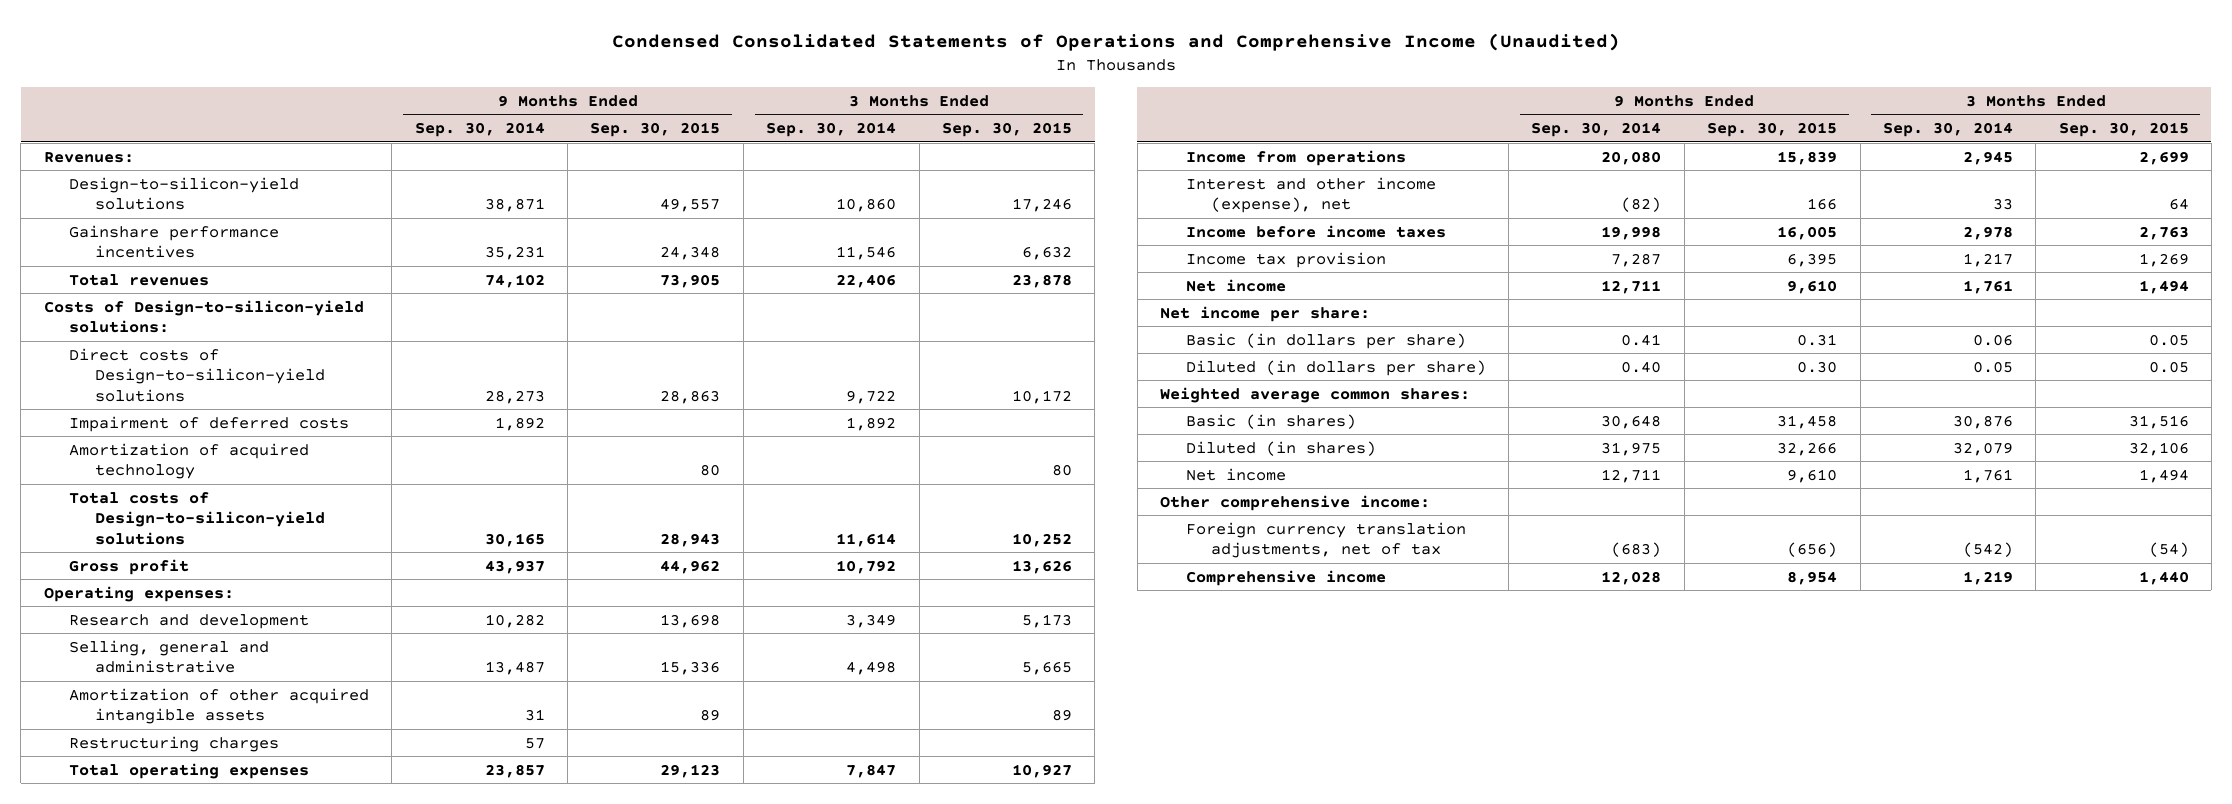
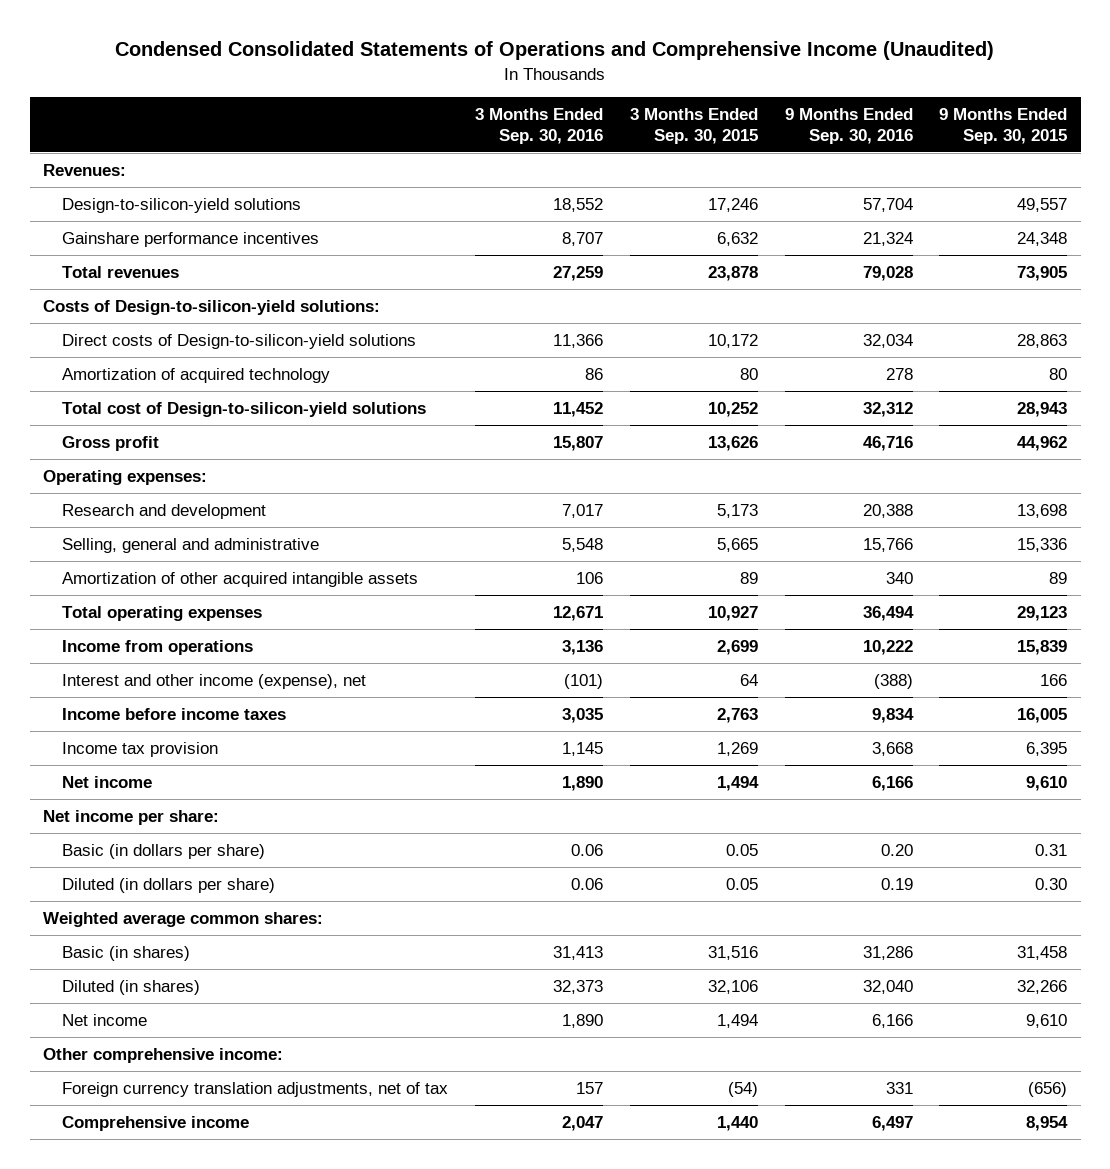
[414,122,545,138] Sep. 30, 2014 -> none
[766,122,897,138] Sep. 30, 2014 -> none
none -> [475,107,604,144] 3 Months Ended Sep. 30, 2016
none -> [784,107,913,144] 9 Months Ended Sep. 30, 2016
[69,415,350,432] Impairment of deferred costs -> none
[69,491,325,545] Total costs of Design-to-silicon-yield solutions -> [62,401,427,417] Total cost of Design-to-silicon-yield solutions
[69,735,280,752] Restructuring charges -> none

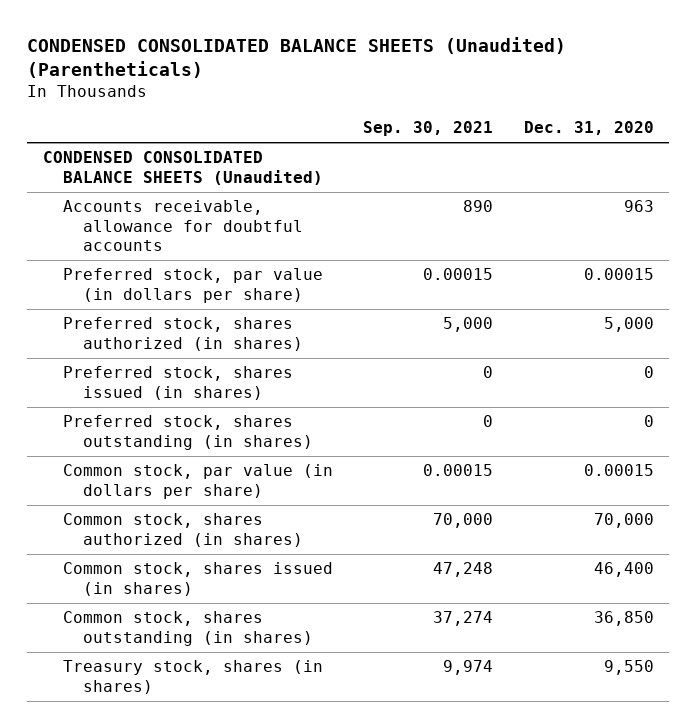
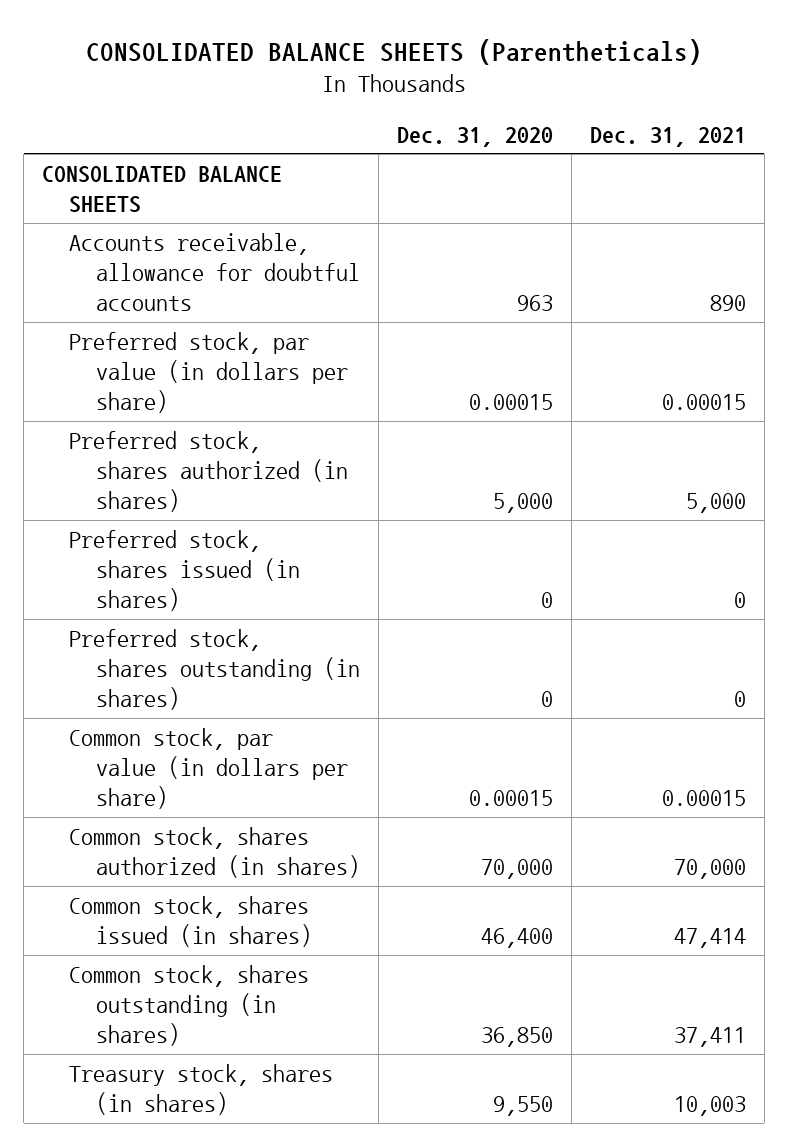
[27,36,567,79] CONDENSED CONSOLIDATED BALANCE SHEETS (Unaudited) (Parentheticals) -> [86,39,703,66] CONSOLIDATED BALANCE SHEETS (Parentheticals)
[363,121,494,137] Sep. 30, 2021 -> none
none -> [589,126,746,147] Dec. 31, 2021
[42,151,323,185] CONDENSED CONSOLIDATED BALANCE SHEETS (Unaudited) -> [42,165,283,213] CONSOLIDATED BALANCE SHEETS

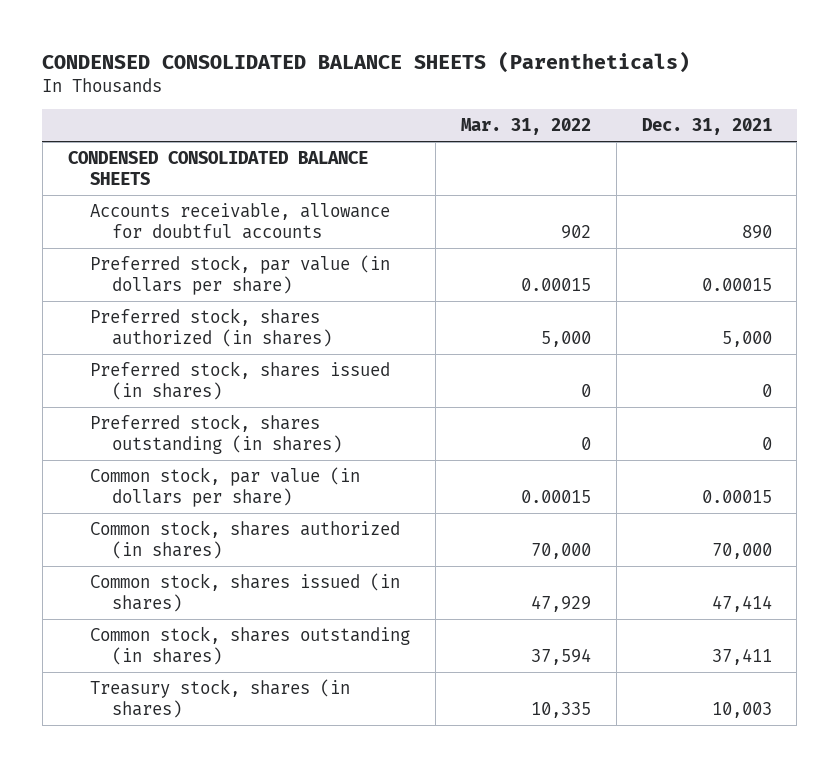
[86,39,703,66] CONSOLIDATED BALANCE SHEETS (Parentheticals) -> [42,50,691,73] CONDENSED CONSOLIDATED BALANCE SHEETS (Parentheticals)
[396,126,553,147] Dec. 31, 2020 -> none
none -> [460,118,591,136] Mar. 31, 2022
[42,165,283,213] CONSOLIDATED BALANCE SHEETS -> [67,151,368,186] CONDENSED CONSOLIDATED BALANCE SHEETS

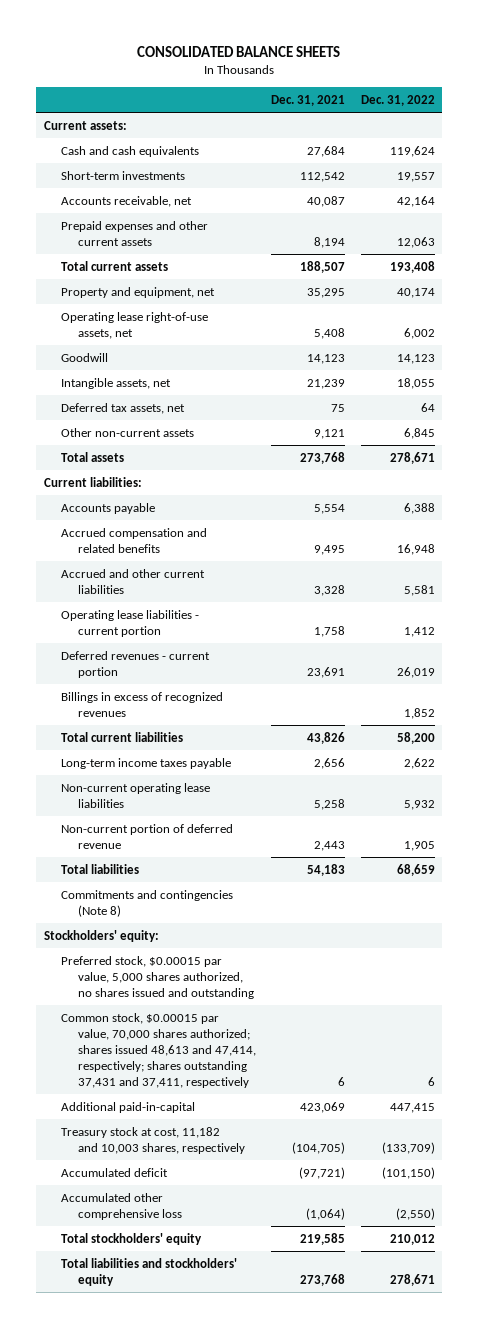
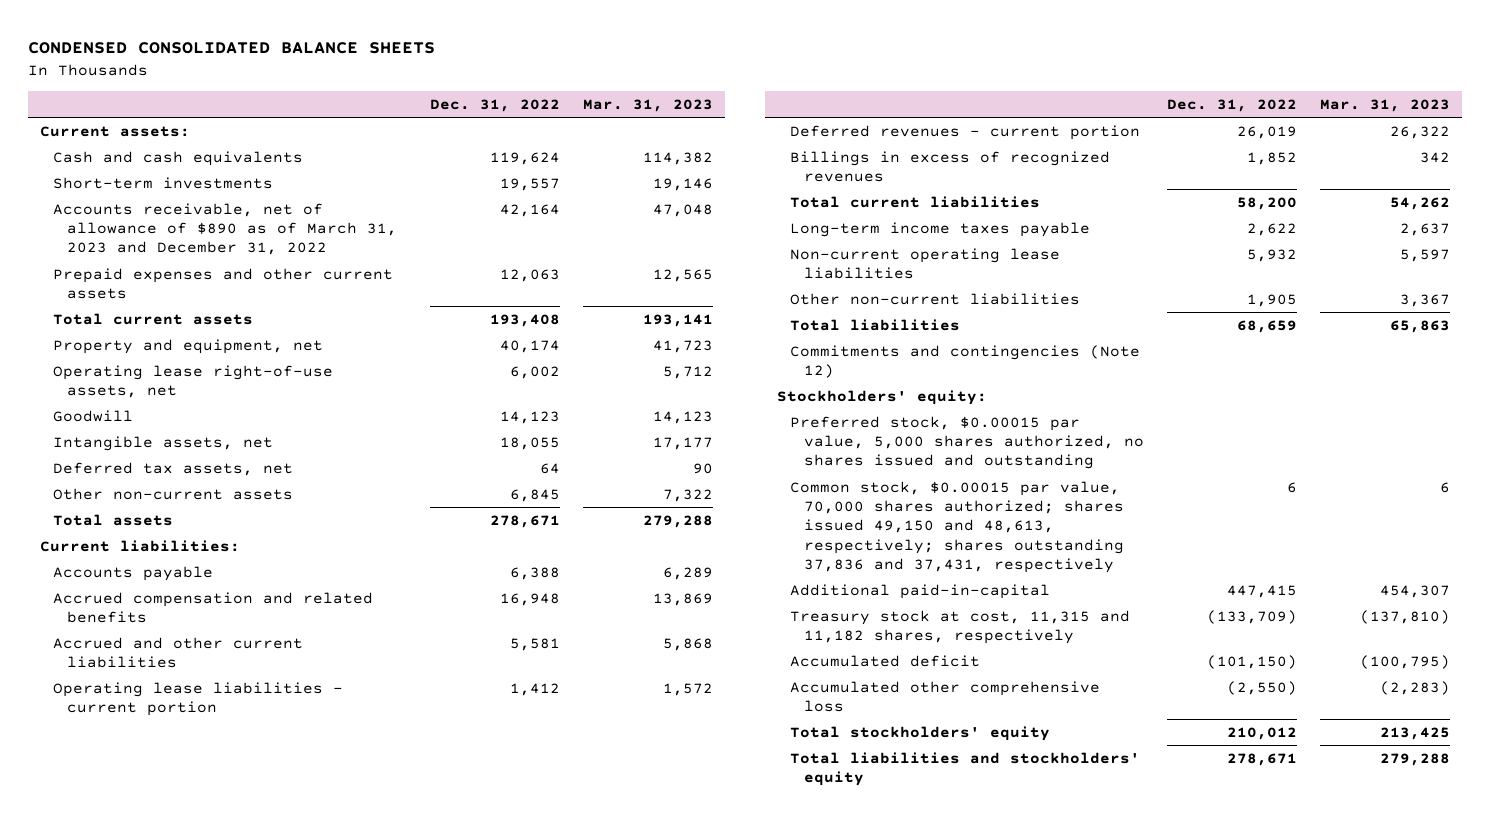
[137,45,341,57] CONSOLIDATED BALANCE SHEETS -> [28,42,436,55] CONDENSED CONSOLIDATED BALANCE SHEETS
[271,94,346,106] Dec. 31, 2021 -> none
none -> [583,99,714,113] Mar. 31, 2023
[61,195,193,207] Accounts receivable, net -> [53,202,397,256] Accounts receivable, net of allowance of $890 as of March 31, 2023 and December 31, 2022
[61,823,234,849] Non-current portion of deferred revenue -> [790,292,1081,305] Other non-current liabilities
[61,889,234,917] Commitments and contingencies (Note 8) -> [790,344,1141,379] Commitments and contingencies (Note 12)
[61,1012,257,1088] Common stock, $0.00015 par value, 70,000 shares authorized; shares issued 48,613 and 47,414, respectively; shares outstanding 37,431 and 37,411, respectively -> [790,480,1125,573] Common stock, $0.00015 par value, 70,000 shares authorized; shares issued 49,150 and 48,613, respectively; shares outstanding 37,836 and 37,431, respectively
[61,1126,246,1154] Treasury stock at cost, 11,182 and 10,003 shares, respectively -> [790,609,1131,645] Treasury stock at cost, 11,315 and 11,182 shares, respectively

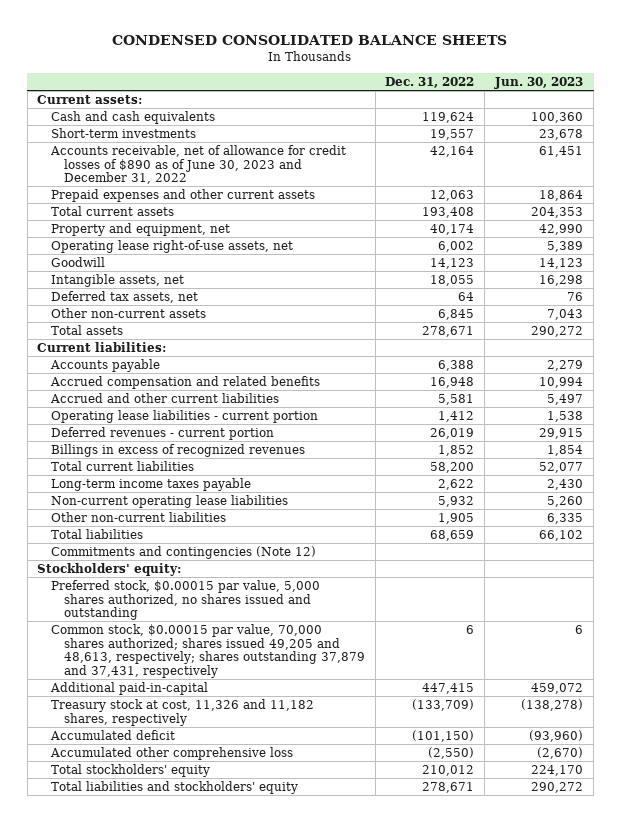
[583,99,714,113] Mar. 31, 2023 -> none
none -> [494,77,584,90] Jun. 30, 2023
[53,202,397,256] Accounts receivable, net of allowance of $890 as of March 31, 2023 and December 31, 2022 -> [49,144,346,185] Accounts receivable, net of allowance for credit losses of $890 as of June 30, 2023 and December 31, 2022
[790,480,1125,573] Common stock, $0.00015 par value, 70,000 shares authorized; shares issued 49,150 and 48,613, respectively; shares outstanding 37,836 and 37,431, respectively -> [50,623,365,678] Common stock, $0.00015 par value, 70,000 shares authorized; shares issued 49,205 and 48,613, respectively; shares outstanding 37,879 and 37,431, respectively
[790,609,1131,645] Treasury stock at cost, 11,315 and 11,182 shares, respectively -> [50,698,314,726] Treasury stock at cost, 11,326 and 11,182 shares, respectively

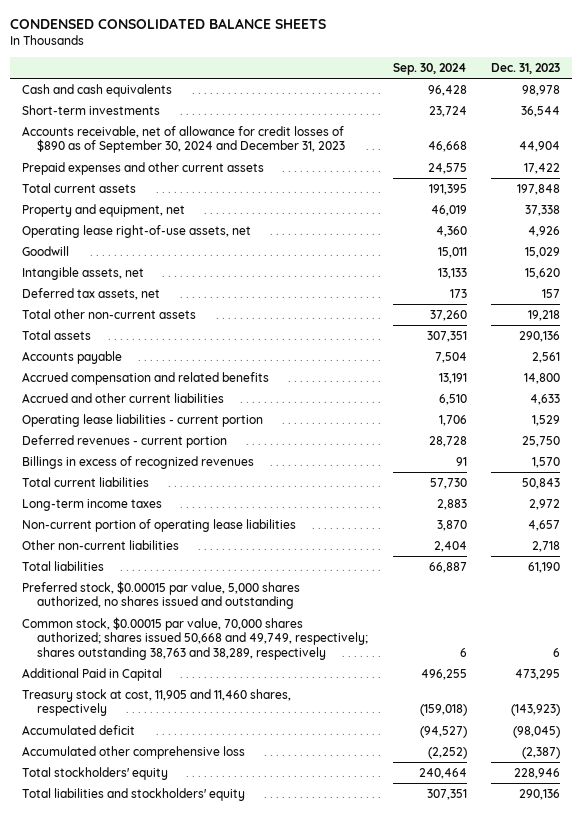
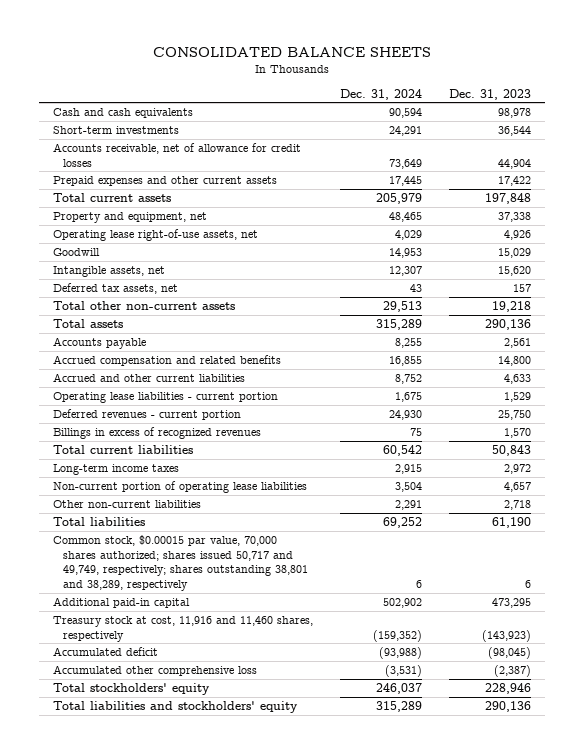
[10,17,327,29] CONDENSED CONSOLIDATED BALANCE SHEETS -> [153,47,432,58] CONSOLIDATED BALANCE SHEETS
[392,62,467,75] Sep. 30, 2024 -> none
none -> [340,88,423,100] Dec. 31, 2024
[22,125,346,154] Accounts receivable, net of allowance for credit losses of $890 as of September 30, 2024 and December 31, 2023 -> [52,142,301,167] Accounts receivable, net of allowance for credit losses
[22,580,301,610] Preferred stock, $0.00015 par value, 5,000 shares authorized, no shares issued and outstanding -> none
[22,616,369,660] Common stock, $0.00015 par value, 70,000 shares authorized; shares issued 50,668 and 49,749, respectively; shares outstanding 38,763 and 38,289, respectively -> [52,534,308,591] Common stock, $0.00015 par value, 70,000 shares authorized; shares issued 50,717 and 49,749, respectively; shares outstanding 38,801 and 38,289, respectively
[22,667,163,681] Additional Paid in Capital -> [52,596,190,608] Additional paid-in capital
[22,688,292,717] Treasury stock at cost, 11,905 and 11,460 shares, respectively -> [52,615,313,642] Treasury stock at cost, 11,916 and 11,460 shares, respectively

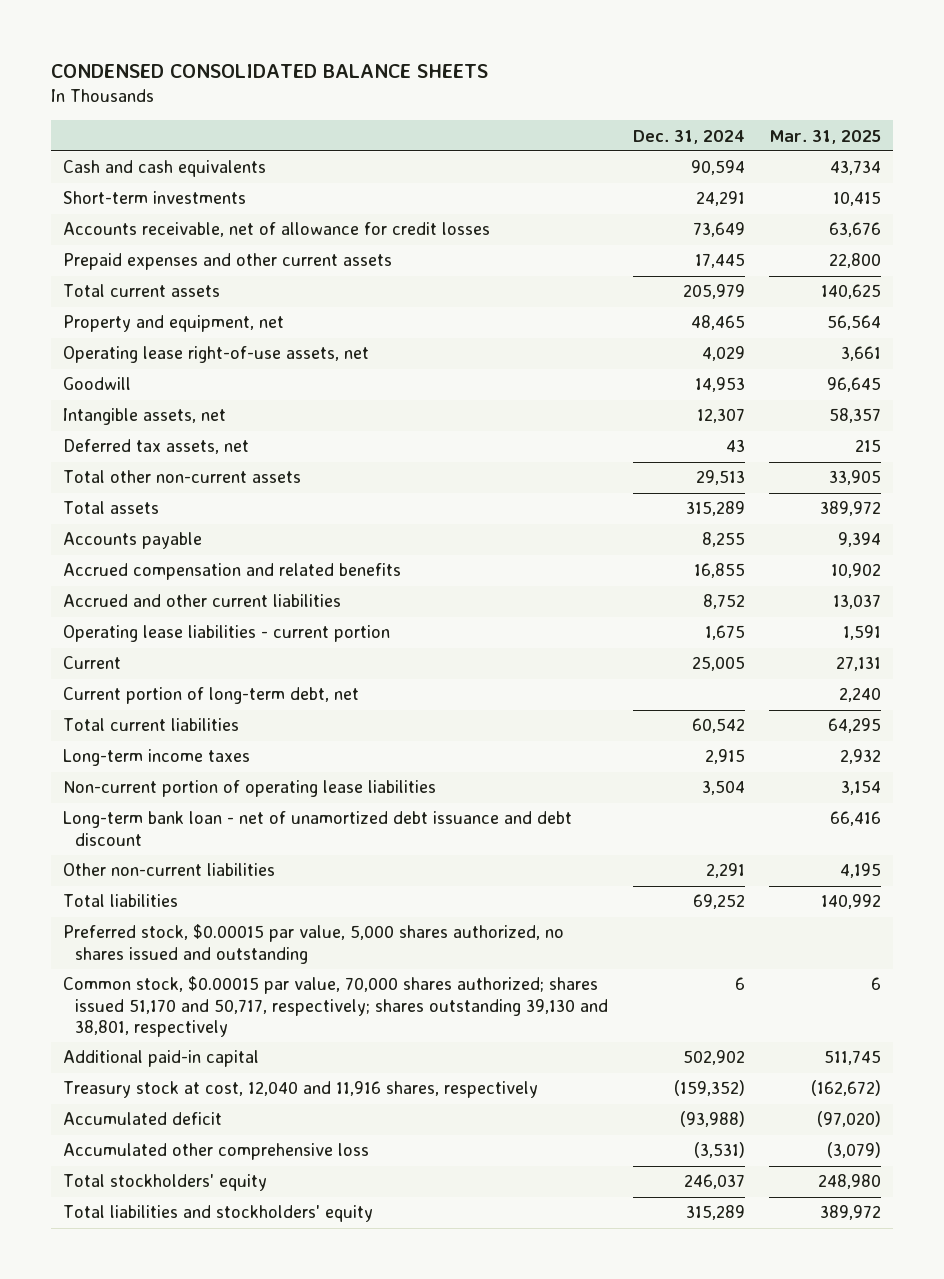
[153,47,432,58] CONSOLIDATED BALANCE SHEETS -> [50,64,488,79] CONDENSED CONSOLIDATED BALANCE SHEETS
[449,88,532,100] Dec. 31, 2023 -> none
none -> [769,129,882,144] Mar. 31, 2025
[52,426,261,439] Billings in excess of recognized revenues -> none
[52,408,241,420] Deferred revenues - current portion -> [62,656,121,670] Current
[389,409,423,420] 24,930 -> [691,656,745,672] 25,005
none -> [62,687,359,705] Current portion of long-term debt, net
none -> [62,811,572,846] Long-term bank loan - net of unamortized debt issuance and debt discount
none -> [62,924,564,964] Preferred stock, $0.00015 par value, 5,000 shares authorized, no shares issued and outstanding
[52,534,308,591] Common stock, $0.00015 par value, 70,000 shares authorized; shares issued 50,717 and 49,749, respectively; shares outstanding 38,801 and 38,289, respectively -> [62,976,609,1037] Common stock, $0.00015 par value, 70,000 shares authorized; shares issued 51,170 and 50,717, respectively; shares outstanding 39,130 and 38,801, respectively
[52,615,313,642] Treasury stock at cost, 11,916 and 11,460 shares, respectively -> [62,1081,538,1099] Treasury stock at cost, 12,040 and 11,916 shares, respectively

